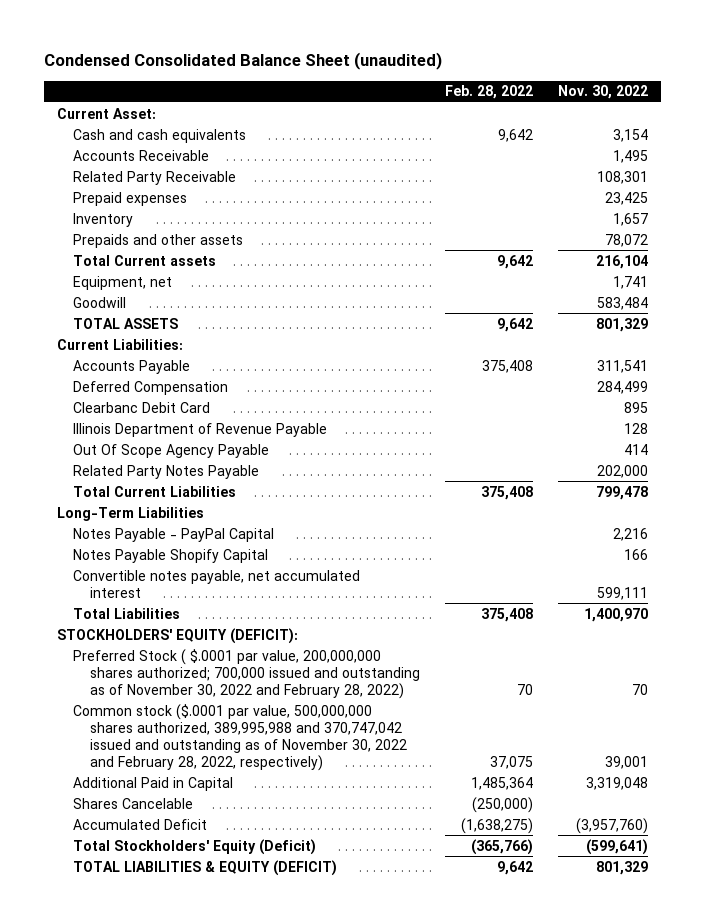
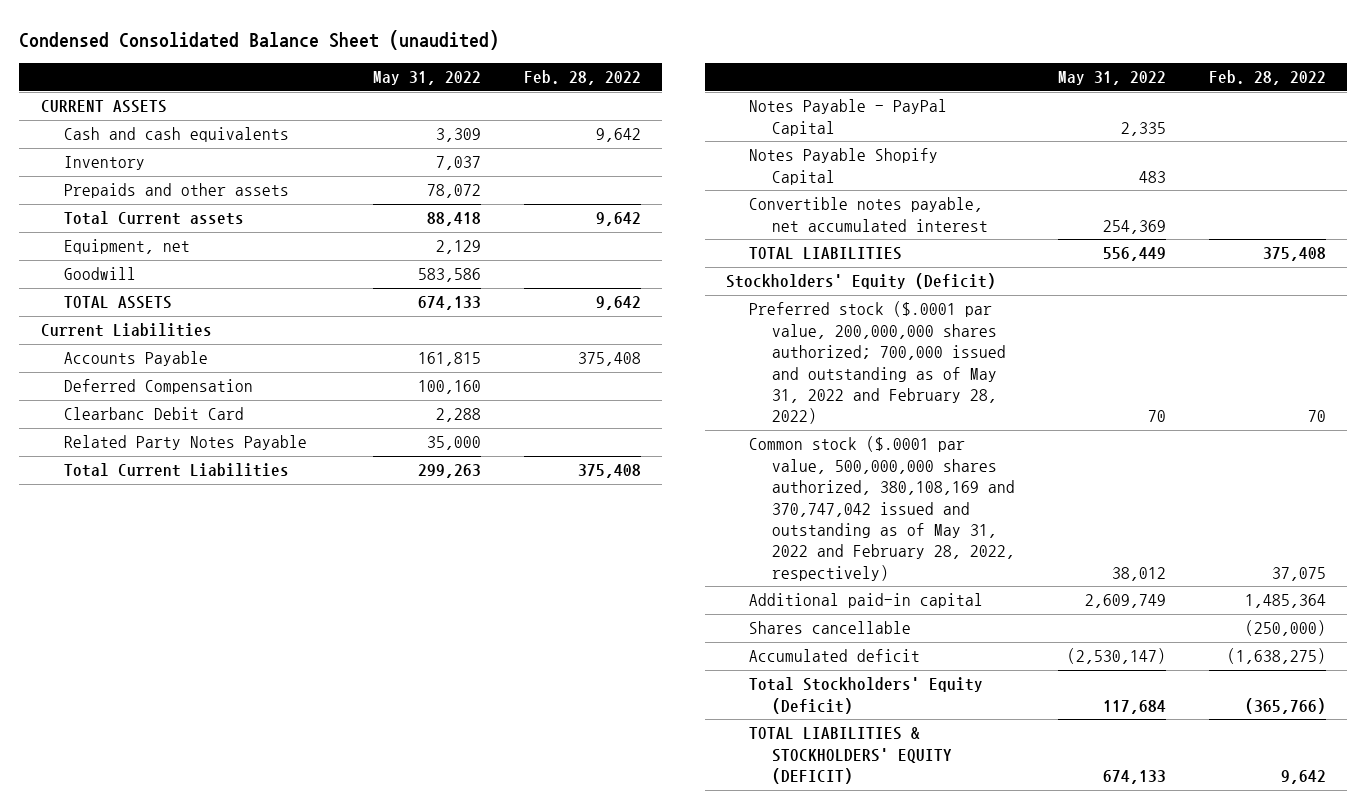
[558,85,649,100] Nov. 30, 2022 -> none
none -> [373,71,482,86] May 31, 2022
[57,107,157,119] Current Asset: -> [40,100,167,114] CURRENT ASSETS
[73,149,210,161] Accounts Receivable -> none
[73,170,237,185] Related Party Receivable -> none
[73,191,188,206] Prepaid expenses -> none
[57,338,184,350] Current Liabilities: -> [40,323,212,338] Current Liabilities
[73,422,328,437] Illinois Department of Revenue Payable -> none
[73,443,270,458] Out Of Scope Agency Payable -> none
[57,506,205,521] Long-Term Liabilities -> none
[73,607,181,619] Total Liabilities -> [749,247,903,261] TOTAL LIABILITIES
[57,627,299,644] STOCKHOLDERS' EQUITY (DEFICIT): -> [725,273,996,290] Stockholders' Equity (Deficit)
[73,648,420,699] Preferred Stock ( $.0001 par value, 200,000,000 shares authorized; 700,000 issued and outstanding as of November 30, 2022 and February 28, 2022) -> [749,301,1007,425] Preferred stock ($.0001 par value, 200,000,000 shares authorized; 700,000 issued and outstanding as of May 31, 2022 and February 28, 2022)
[73,703,407,771] Common stock ($.0001 par value, 500,000,000 shares authorized, 389,995,988 and 370,747,042 issued and outstanding as of November 30, 2022 and February 28, 2022, respectively) -> [749,436,1016,581] Common stock ($.0001 par value, 500,000,000 shares authorized, 380,108,169 and 370,747,042 issued and outstanding as of May 31, 2022 and February 28, 2022, respectively)
[73,776,234,791] Additional Paid in Capital -> [749,593,984,609] Additional paid-in capital
[73,797,194,809] Shares Cancelable -> [749,621,912,635] Shares cancellable
[73,818,208,830] Accumulated Deficit -> [749,649,921,663] Accumulated deficit
[73,859,338,876] TOTAL LIABILITIES & EQUITY (DEFICIT) -> [749,726,953,785] TOTAL LIABILITIES & STOCKHOLDERS' EQUITY (DEFICIT)

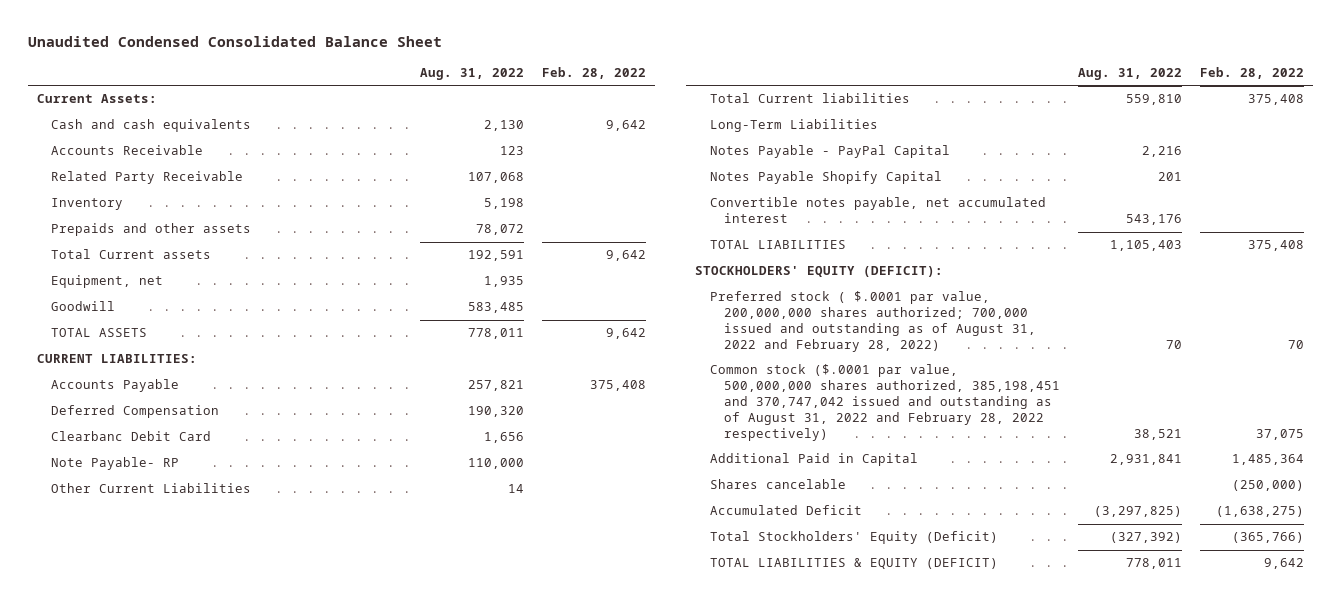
[19,29,500,50] Condensed Consolidated Balance Sheet (unaudited) -> [27,36,442,48] Unaudited Condensed Consolidated Balance Sheet
[373,71,482,86] May 31, 2022 -> none
none -> [419,67,524,80] Aug. 31, 2022
[40,100,167,114] CURRENT ASSETS -> [36,94,157,104] Current Assets:
none -> [51,145,204,156] Accounts Receivable
none -> [51,171,244,185] Related Party Receivable
[40,323,212,338] Current Liabilities -> [36,354,197,364] CURRENT LIABILITIES:
[64,435,308,451] Related Party Notes Payable -> [51,457,180,471] Note Payable- RP
none -> [51,483,252,494] Other Current Liabilities
[64,463,290,478] Total Current Liabilities -> [709,93,910,104] Total Current liabilities
none -> [709,119,878,133] Long-Term Liabilities
[725,273,996,290] Stockholders' Equity (Deficit) -> [694,266,943,278] STOCKHOLDERS' EQUITY (DEFICIT):
[749,301,1007,425] Preferred stock ($.0001 par value, 200,000,000 shares authorized; 700,000 issued and outstanding as of May 31, 2022 and February 28, 2022) -> [709,291,1037,352] Preferred stock ( $.0001 par value, 200,000,000 shares authorized; 700,000 issued and outstanding as of August 31, 2022 and February 28, 2022)
[749,436,1016,581] Common stock ($.0001 par value, 500,000,000 shares authorized, 380,108,169 and 370,747,042 issued and outstanding as of May 31, 2022 and February 28, 2022, respectively) -> [709,364,1061,441] Common stock ($.0001 par value, 500,000,000 shares authorized, 385,198,451 and 370,747,042 issued and outstanding as of August 31, 2022 and February 28, 2022 respectively)
[749,593,984,609] Additional paid-in capital -> [709,453,918,467] Additional Paid in Capital
[749,621,912,635] Shares cancellable -> [709,479,846,490] Shares cancelable
[749,649,921,663] Accumulated deficit -> [709,505,862,516] Accumulated Deficit
[749,726,953,785] TOTAL LIABILITIES & STOCKHOLDERS' EQUITY (DEFICIT) -> [709,558,998,570] TOTAL LIABILITIES & EQUITY (DEFICIT)

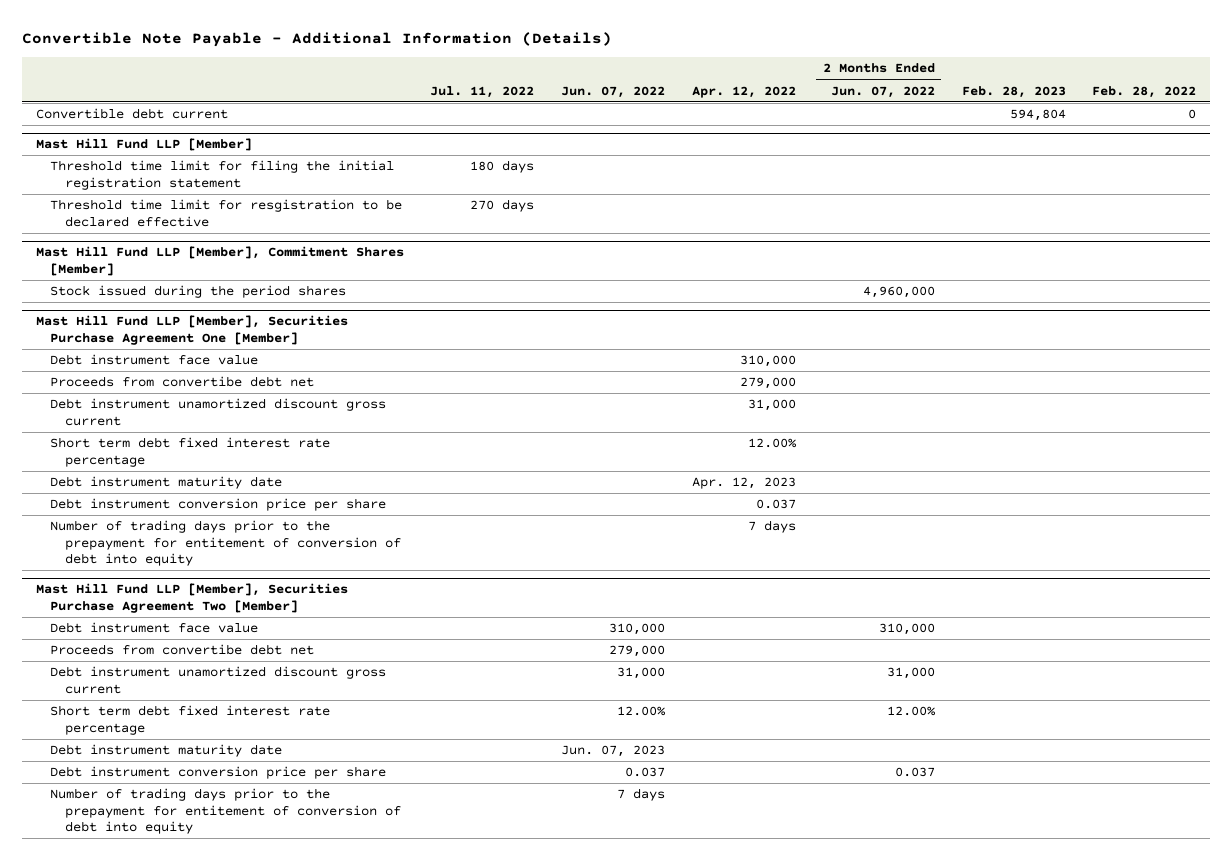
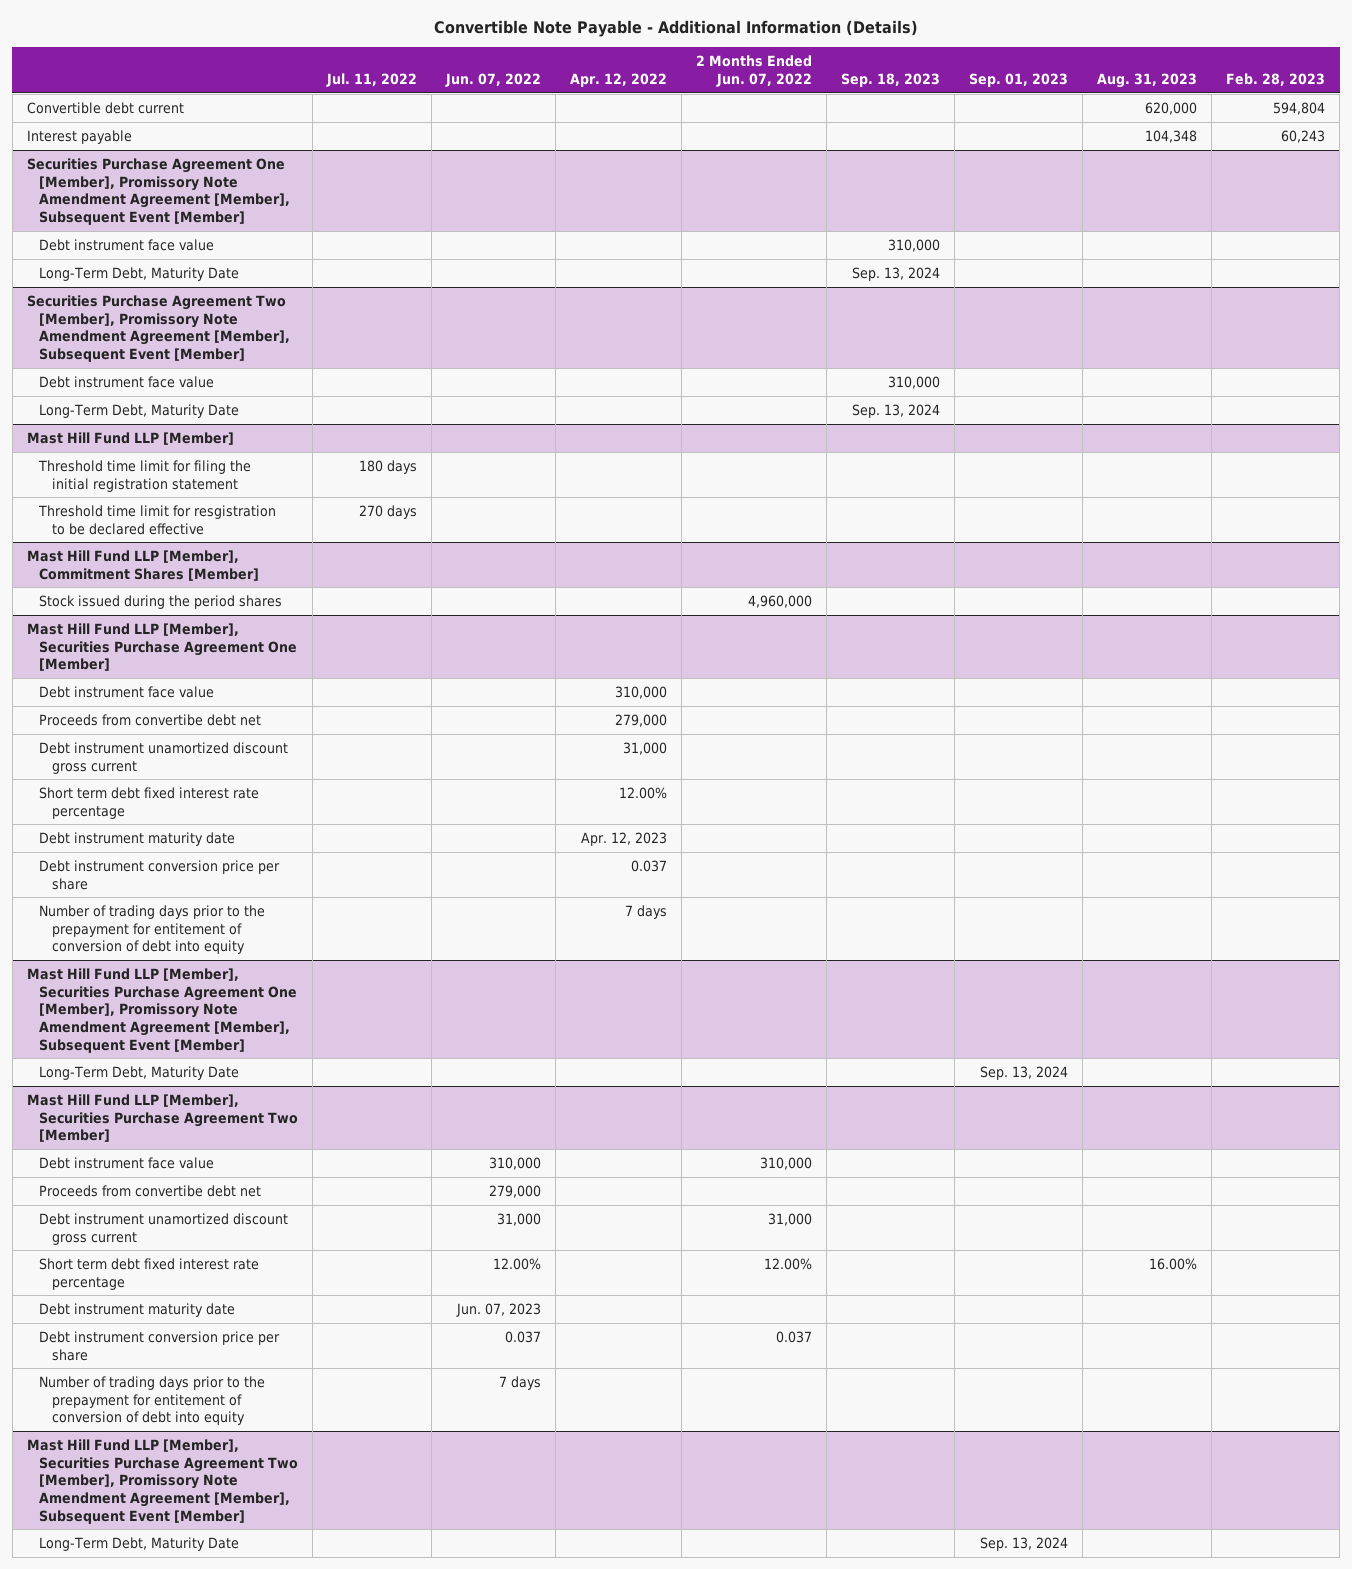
[1092,85,1197,98] Feb. 28, 2022 -> none
none -> [841,72,941,87] Sep. 18, 2023
none -> [969,72,1069,87] Sep. 01, 2023
none -> [1097,72,1198,88] Aug. 31, 2023
none -> [26,129,132,144] Interest payable
none -> [26,157,291,225] Securities Purchase Agreement One [Member], Promissory Note Amendment Agreement [Member], Subsequent Event [Member]
none -> [39,238,215,251] Debt instrument face value
none -> [39,266,240,281] Long-Term Debt, Maturity Date
none -> [26,294,291,362] Securities Purchase Agreement Two [Member], Promissory Note Amendment Agreement [Member], Subsequent Event [Member]
none -> [39,375,215,388] Debt instrument face value
none -> [39,403,240,418] Long-Term Debt, Maturity Date
none -> [26,967,298,1053] Mast Hill Fund LLP [Member], Securities Purchase Agreement One [Member], Promissory Note Amendment Agreement [Member], Subsequent Event [Member]
none -> [39,1065,240,1080] Long-Term Debt, Maturity Date
none -> [26,1438,299,1524] Mast Hill Fund LLP [Member], Securities Purchase Agreement Two [Member], Promissory Note Amendment Agreement [Member], Subsequent Event [Member]
none -> [39,1536,240,1551] Long-Term Debt, Maturity Date

